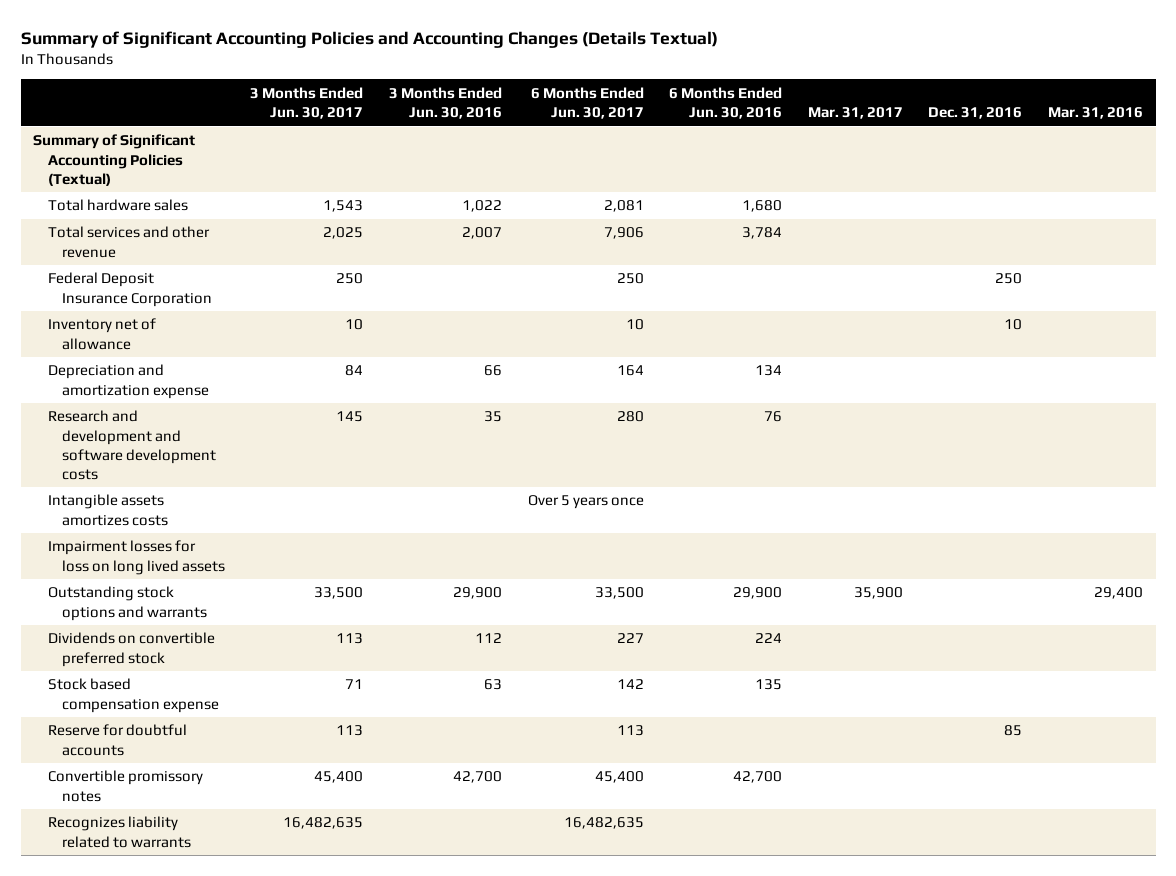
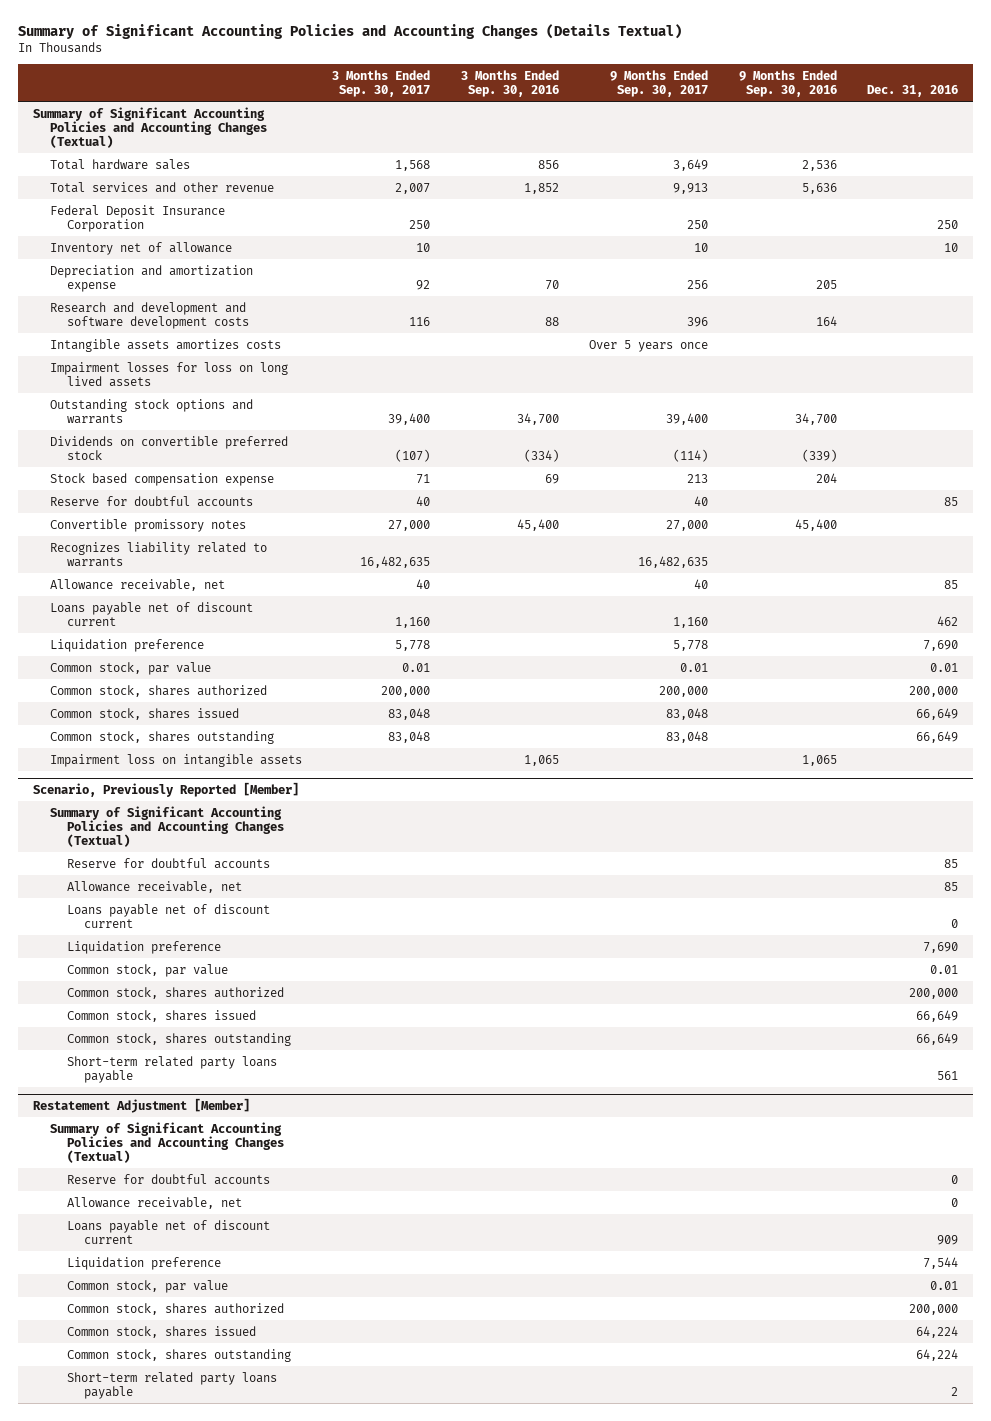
[250,86,364,119] 3 Months Ended Jun. 30, 2017 -> none
[389,86,503,119] 3 Months Ended Jun. 30, 2016 -> none
[530,86,644,119] 6 Months Ended Jun. 30, 2017 -> none
[669,86,783,119] 6 Months Ended Jun. 30, 2016 -> none
[807,106,903,119] Mar. 31, 2017 -> none
[1048,106,1144,119] Mar. 31, 2016 -> none
none -> [332,69,431,98] 3 Months Ended Sep. 30, 2017
none -> [460,69,559,98] 3 Months Ended Sep. 30, 2016
none -> [610,69,709,98] 9 Months Ended Sep. 30, 2017
none -> [738,69,837,98] 9 Months Ended Sep. 30, 2016
[33,134,196,186] Summary of Significant Accounting Policies (Textual) -> [33,106,268,149] Summary of Significant Accounting Policies and Accounting Changes (Textual)
none -> [50,578,226,591] Allowance receivable, net
none -> [50,601,254,626] Loans payable net of discount current
none -> [50,638,205,652] Liquidation preference
none -> [50,661,212,675] Common stock, par value
none -> [50,684,268,697] Common stock, shares authorized
none -> [50,707,240,720] Common stock, shares issued
none -> [50,730,275,744] Common stock, shares outstanding
none -> [50,753,303,767] Impairment loss on intangible assets
none -> [33,781,300,797] Scenario, Previously Reported [Member]
none -> [50,805,285,848] Summary of Significant Accounting Policies and Accounting Changes (Textual)
none -> [67,857,271,869] Reserve for doubtful accounts
none -> [67,880,243,893] Allowance receivable, net
none -> [67,903,271,928] Loans payable net of discount current
none -> [67,940,222,954] Liquidation preference
none -> [67,963,229,977] Common stock, par value
none -> [67,986,285,999] Common stock, shares authorized
none -> [67,1009,257,1022] Common stock, shares issued
none -> [67,1032,292,1046] Common stock, shares outstanding
none -> [67,1055,278,1083] Short-term related party loans payable
none -> [33,1097,251,1113] Restatement Adjustment [Member]
none -> [50,1121,285,1164] Summary of Significant Accounting Policies and Accounting Changes (Textual)
none -> [67,1173,271,1185] Reserve for doubtful accounts
none -> [67,1196,243,1209] Allowance receivable, net
none -> [67,1219,271,1244] Loans payable net of discount current
none -> [67,1256,222,1270] Liquidation preference
none -> [67,1279,229,1293] Common stock, par value
none -> [67,1302,285,1315] Common stock, shares authorized
none -> [67,1325,257,1338] Common stock, shares issued
none -> [67,1348,292,1362] Common stock, shares outstanding
none -> [67,1371,278,1399] Short-term related party loans payable

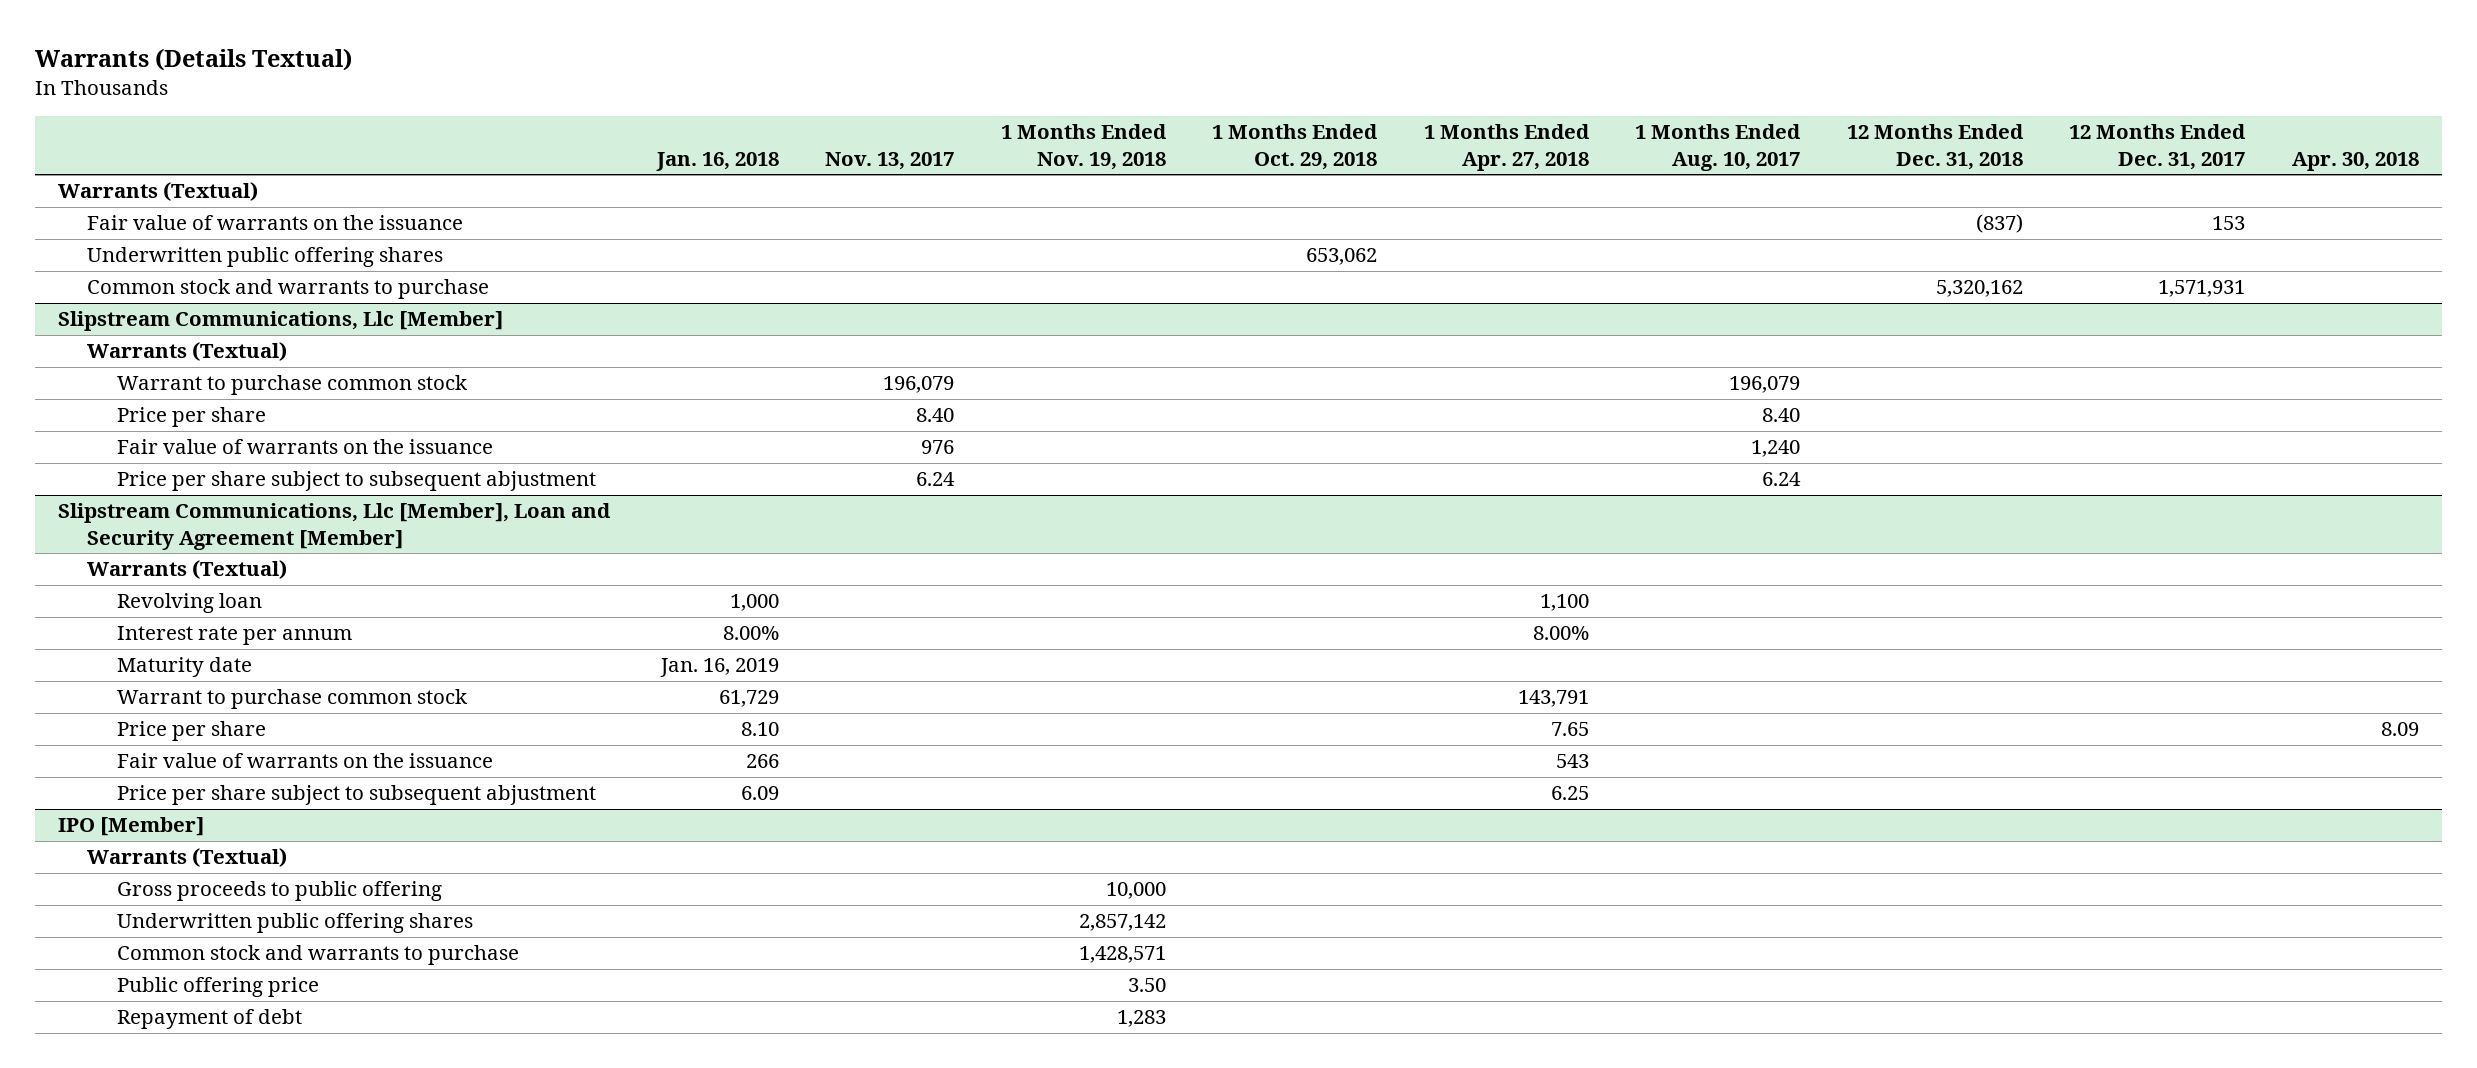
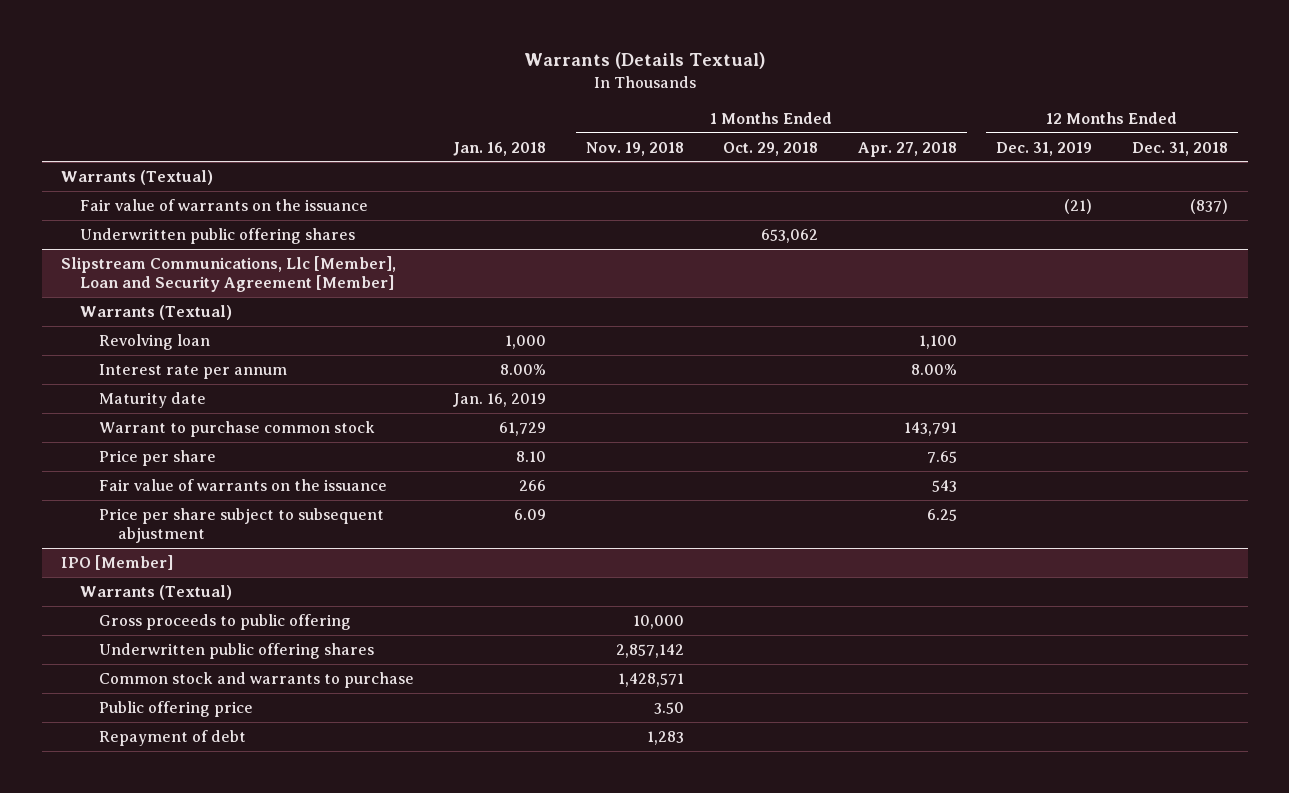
[825,151,955,170] Nov. 13, 2017 -> none
[1635,123,1802,171] 1 Months Ended Aug. 10, 2017 -> none
[2069,123,2247,170] 12 Months Ended Dec. 31, 2017 -> none
[2291,151,2419,171] Apr. 30, 2018 -> none
none -> [996,141,1093,156] Dec. 31, 2019
[87,279,490,300] Common stock and warrants to purchase -> none
[58,311,504,332] Slipstream Communications, Llc [Member] -> none
[87,342,288,362] Warrants (Textual) -> none
[116,375,468,396] Warrant to purchase common stock -> none
[116,407,266,428] Price per share -> none
[116,439,493,455] Fair value of warrants on the issuance -> none
[116,471,596,492] Price per share subject to subsequent abjustment -> none

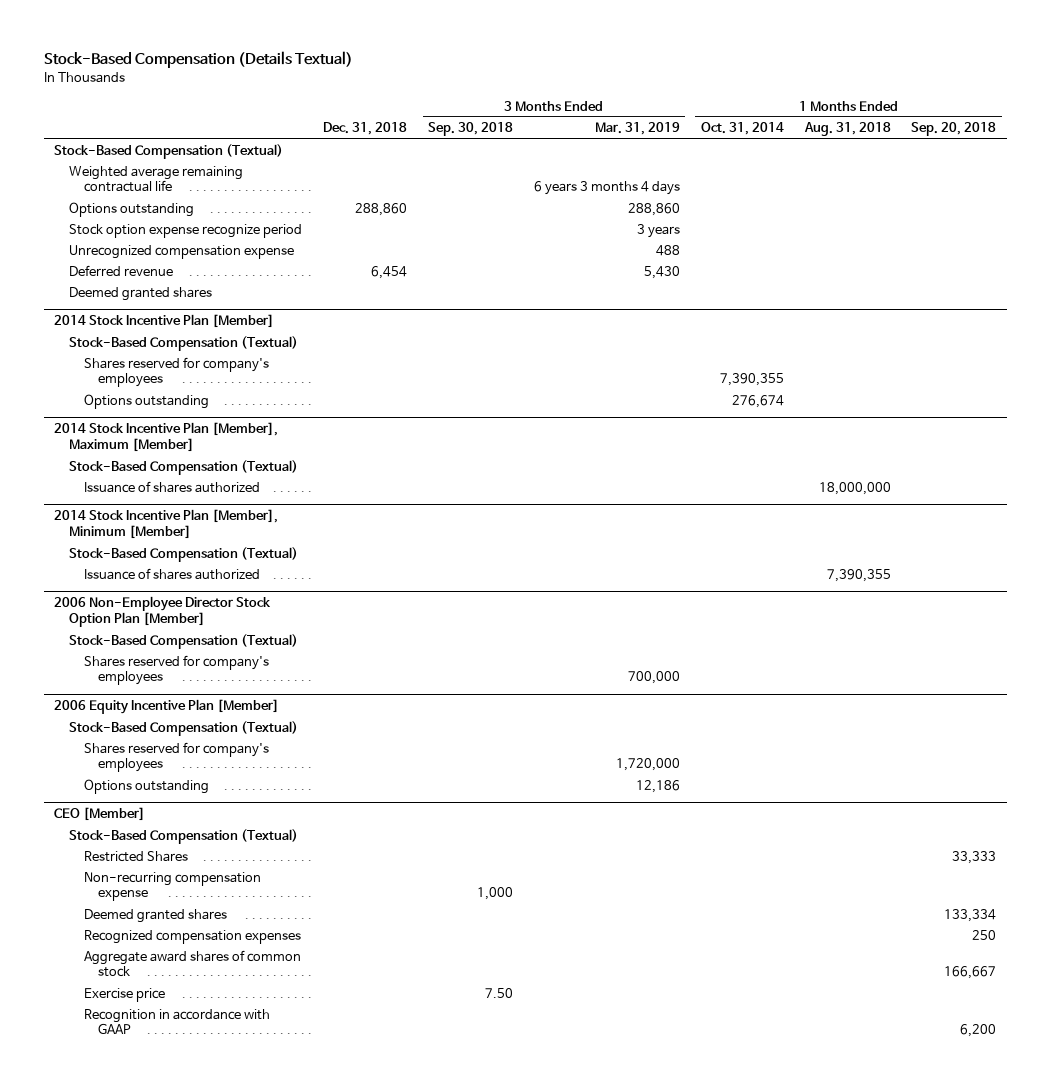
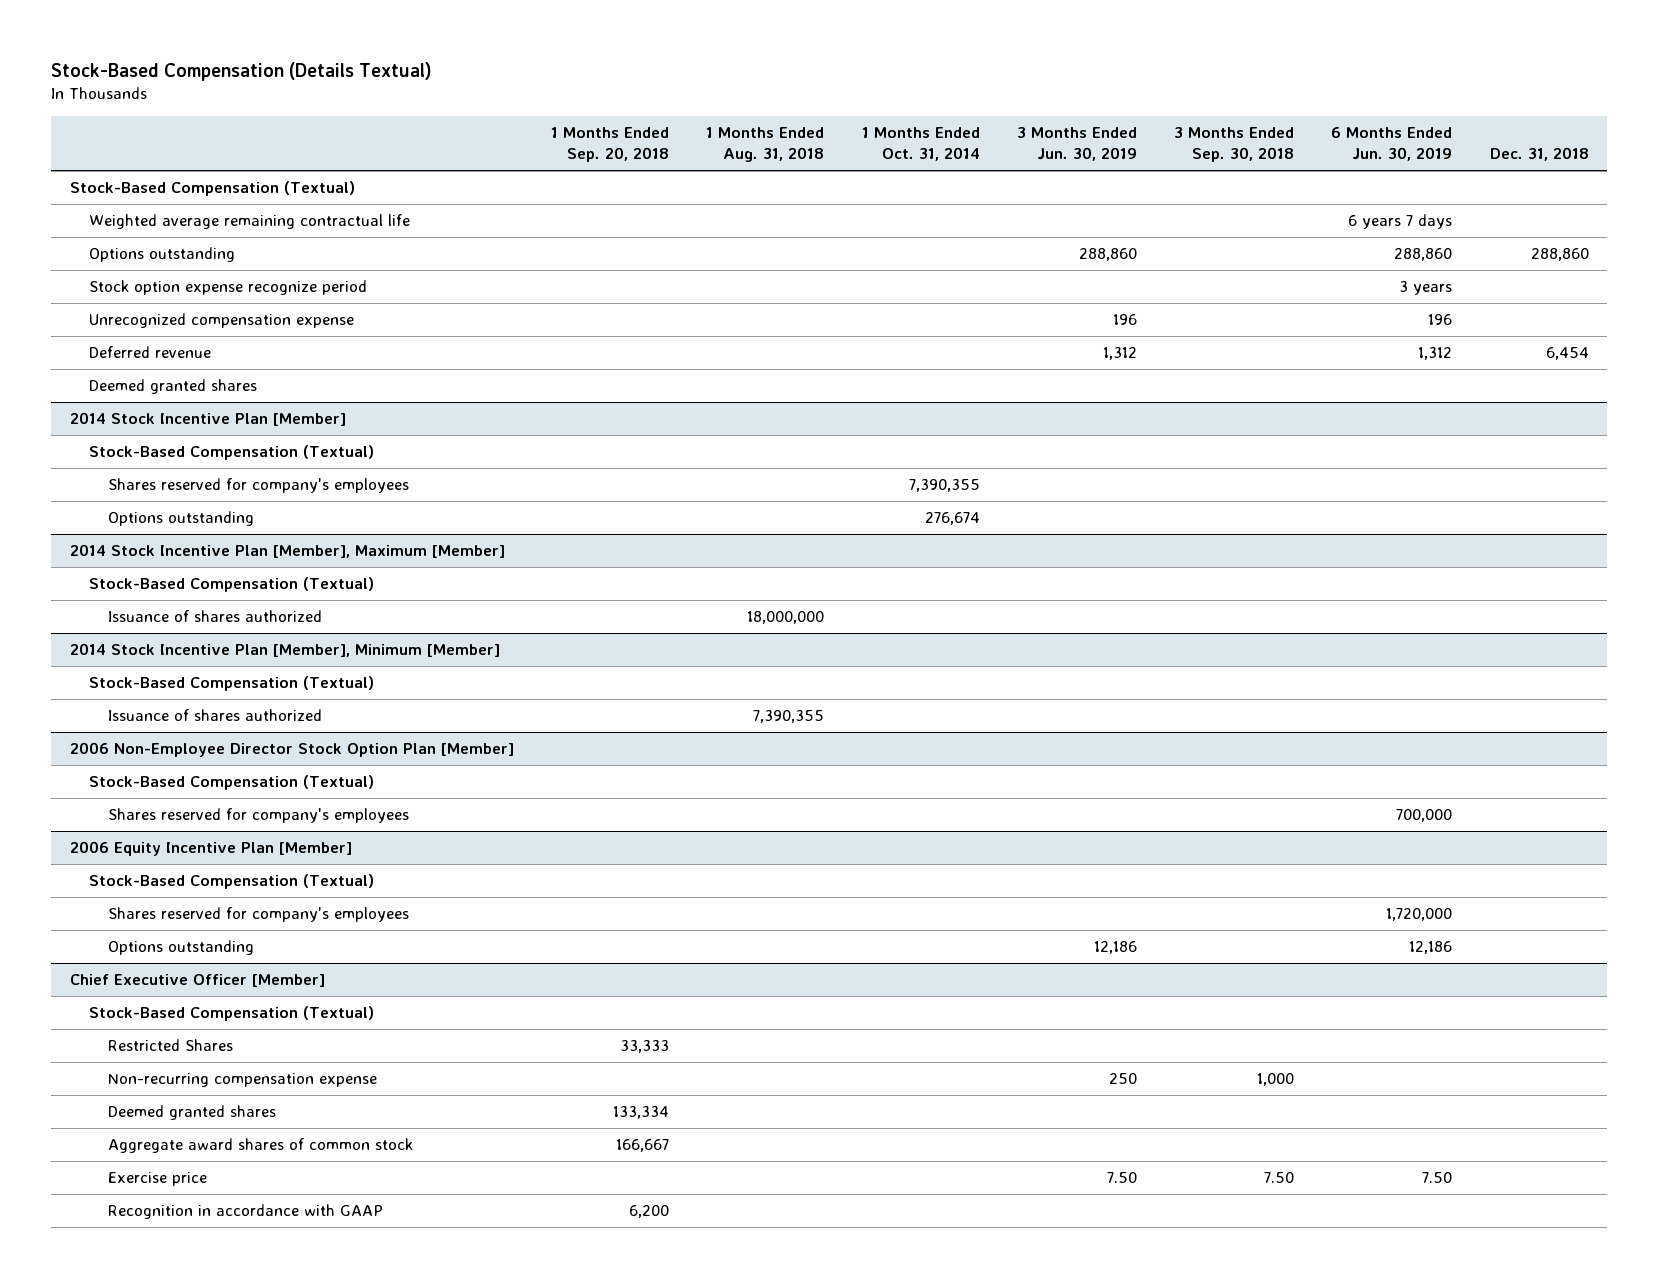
[594,122,680,136] Mar. 31, 2019 -> none
none -> [1016,126,1137,162] 3 Months Ended Jun. 30, 2019
none -> [1331,126,1453,162] 6 Months Ended Jun. 30, 2019
[54,807,146,822] CEO [Member] -> [69,974,325,988] Chief Executive Officer [Member]
[83,929,301,944] Recognized compensation expenses -> none

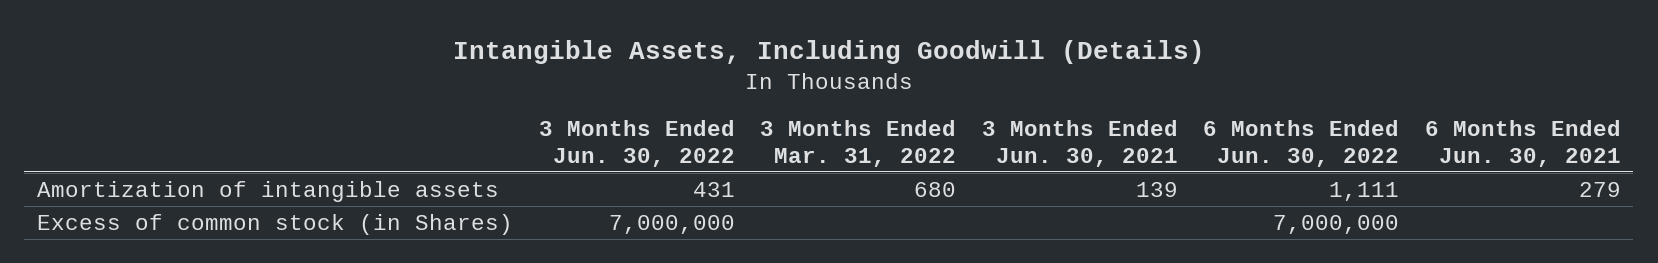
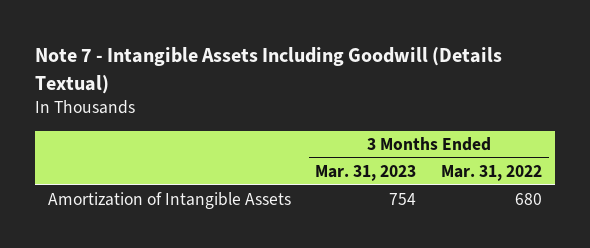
[452,40,1205,65] Intangible Assets, Including Goodwill (Details) -> [35,47,503,94] Note 7 - Intangible Assets Including Goodwill (Details Textual)
[538,119,735,167] 3 Months Ended Jun. 30, 2022 -> none
[981,119,1178,167] 3 Months Ended Jun. 30, 2021 -> none
[1203,119,1400,167] 6 Months Ended Jun. 30, 2022 -> none
[1424,119,1621,167] 6 Months Ended Jun. 30, 2021 -> none
none -> [315,165,417,182] Mar. 31, 2023
[37,213,514,235] Excess of common stock (in Shares) -> none
[37,180,500,202] Amortization of intangible assets -> [47,192,291,210] Amortization of Intangible Assets

